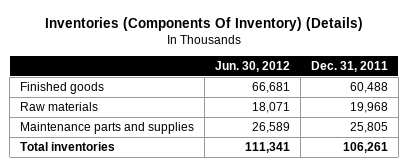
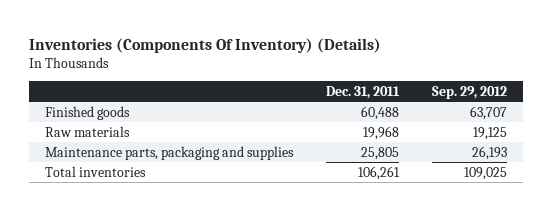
[214,60,290,72] Jun. 30, 2012 -> none
none -> [431,85,507,99] Sep. 29, 2012
[20,122,195,135] Maintenance parts and supplies -> [45,145,295,160] Maintenance parts, packaging and supplies

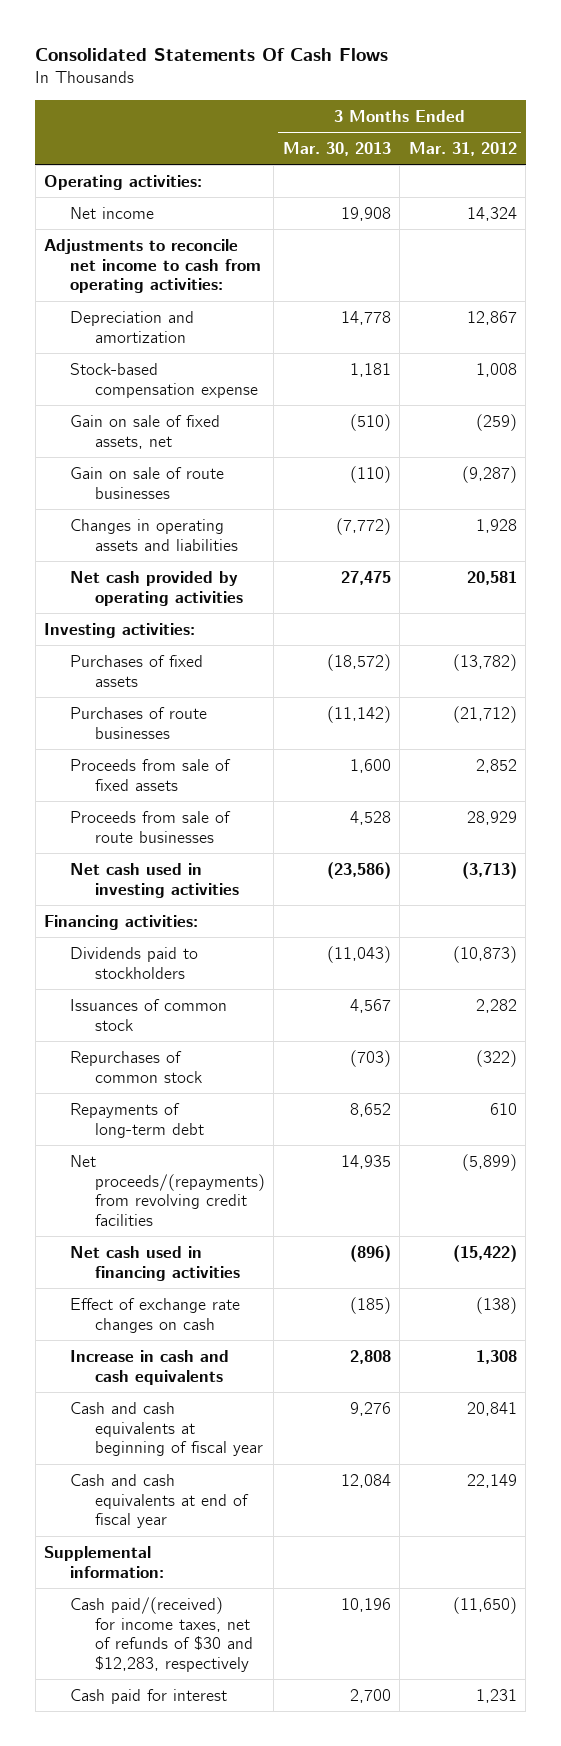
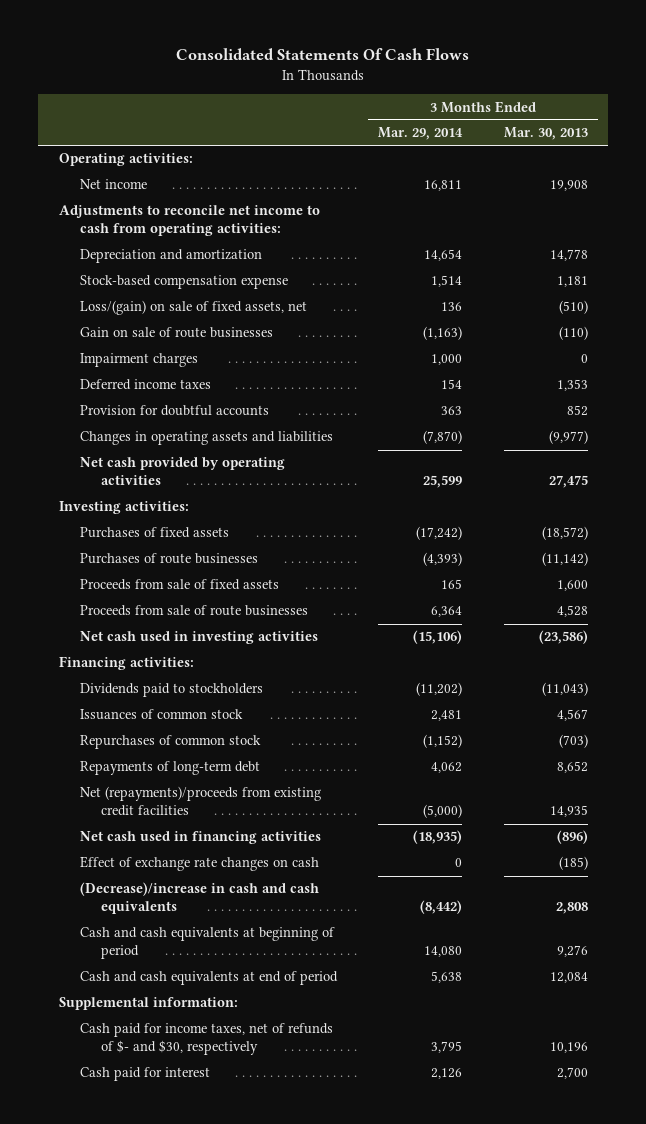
[408,141,517,156] Mar. 31, 2012 -> none
none -> [378,127,464,141] Mar. 29, 2014
[69,414,220,449] Gain on sale of fixed assets, net -> [79,300,307,316] Loss/(gain) on sale of fixed assets, net
none -> [79,353,198,368] Impairment charges
none -> [79,379,211,391] Deferred income taxes
none -> [79,405,269,417] Provision for doubtful accounts
[335,517,391,535] (7,772) -> [548,430,588,445] (9,977)
[69,1154,266,1227] Net proceeds/(repayments) from revolving credit facilities -> [79,786,321,817] Net (repayments)/proceeds from existing credit facilities
[69,1349,229,1385] Increase in cash and cash equivalents -> [79,882,319,915] (Decrease)/increase in cash and cash equivalents
[69,1401,264,1457] Cash and cash equivalents at beginning of fiscal year -> [79,927,335,960] Cash and cash equivalents at beginning of period
[69,1473,250,1529] Cash and cash equivalents at end of fiscal year -> [79,971,338,986] Cash and cash equivalents at end of period
[69,1596,254,1673] Cash paid/(received) for income taxes, net of refunds of $30 and $12,283, respectively -> [79,1023,333,1056] Cash paid for income taxes, net of refunds of $- and $30, respectively

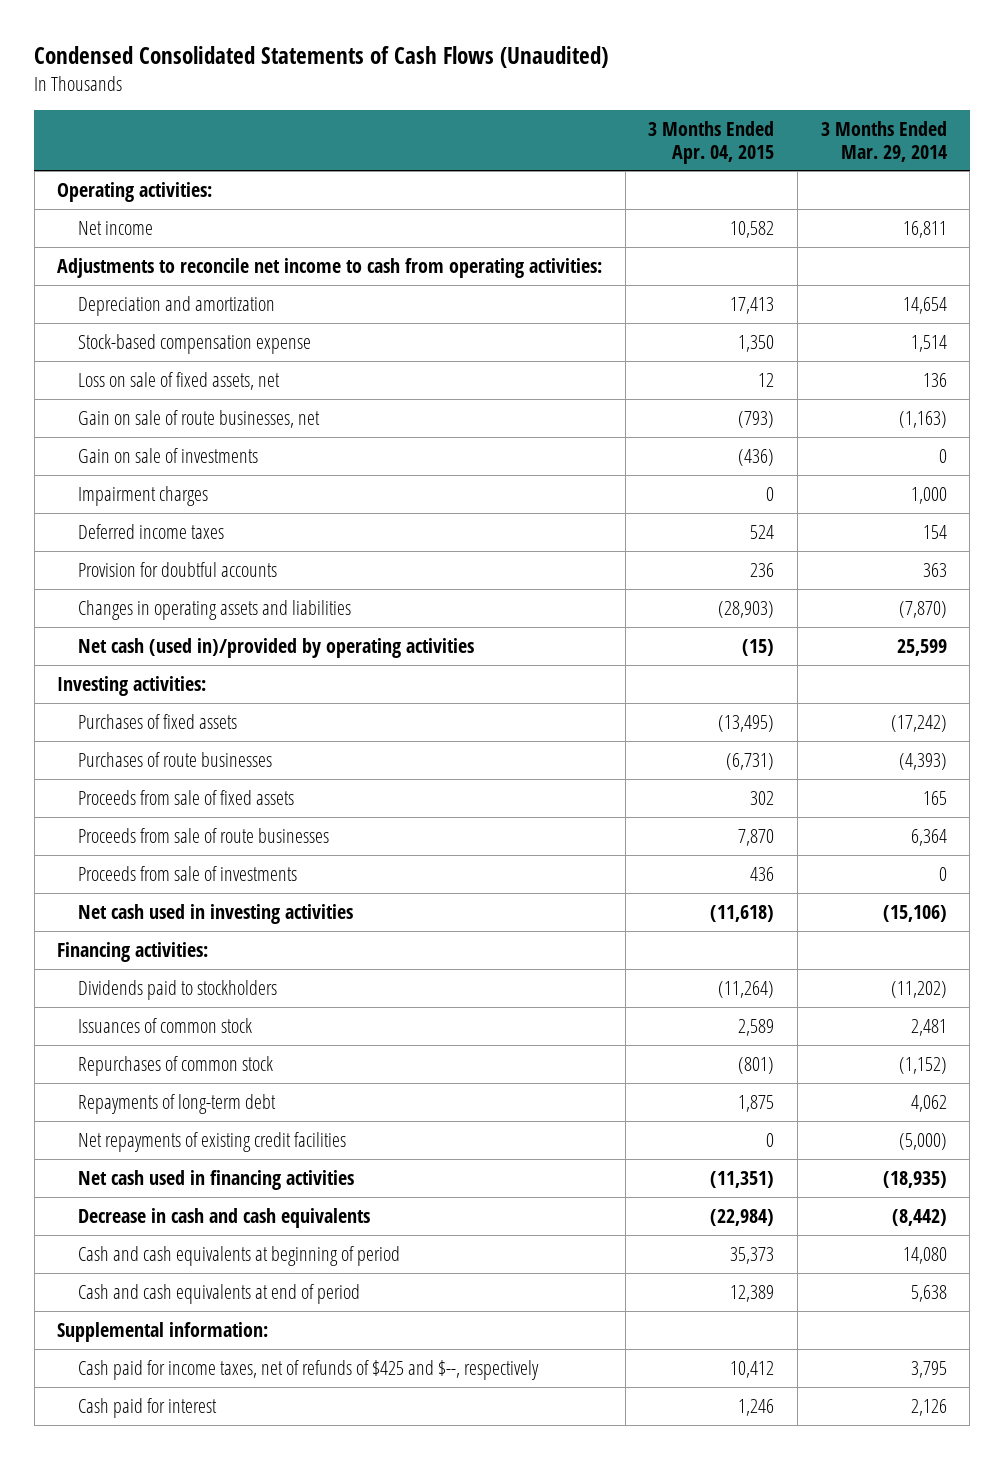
[176,48,470,61] Consolidated Statements Of Cash Flows -> [34,46,609,69] Condensed Consolidated Statements of Cash Flows (Unaudited)
[503,127,588,141] Mar. 30, 2013 -> none
none -> [648,121,775,164] 3 Months Ended Apr. 04, 2015
[79,300,307,316] Loss/(gain) on sale of fixed assets, net -> [78,371,281,390] Loss on sale of fixed assets, net
[79,327,273,339] Gain on sale of route businesses -> [78,409,321,428] Gain on sale of route businesses, net
none -> [78,447,259,463] Gain on sale of investments
[79,457,285,486] Net cash provided by operating activities -> [78,637,475,658] Net cash (used in)/provided by operating activities
none -> [78,865,298,881] Proceeds from sale of investments
[79,786,321,817] Net (repayments)/proceeds from existing credit facilities -> [78,1131,347,1152] Net repayments of existing credit facilities
[79,856,319,872] Effect of exchange rate changes on cash -> none
[79,882,319,915] (Decrease)/increase in cash and cash equivalents -> [78,1207,371,1228] Decrease in cash and cash equivalents
[79,1023,333,1056] Cash paid for income taxes, net of refunds of $- and $30, respectively -> [78,1359,540,1380] Cash paid for income taxes, net of refunds of $425 and $--, respectively

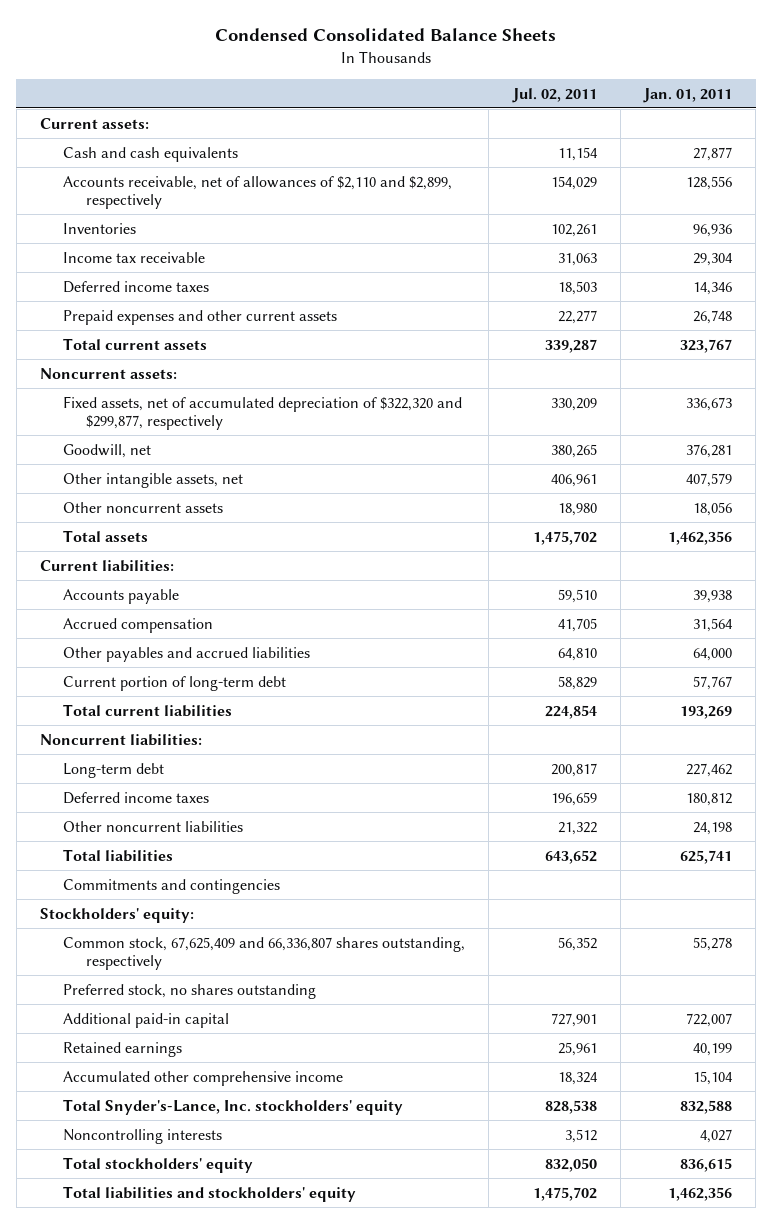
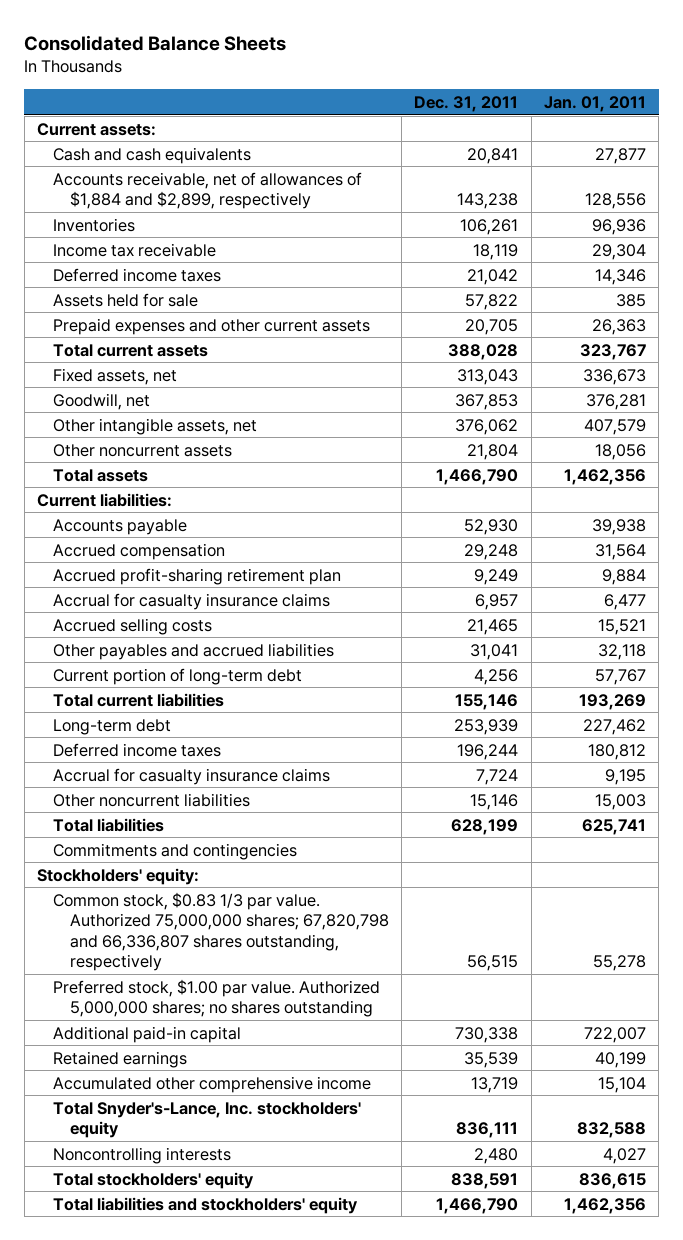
[215,28,557,42] Condensed Consolidated Balance Sheets -> [24,34,287,51] Consolidated Balance Sheets
[511,87,597,103] Jul. 02, 2011 -> none
none -> [414,95,519,112] Dec. 31, 2011
[63,175,453,210] Accounts receivable, net of allowances of $2,110 and $2,899, respectively -> [53,171,363,210] Accounts receivable, net of allowances of $1,884 and $2,899, respectively
none -> [53,292,199,307] Assets held for sale
[692,309,732,324] 26,748 -> [591,318,646,335] 26,363
[40,367,178,379] Noncurrent assets: -> none
[63,395,463,431] Fixed assets, net of accumulated depreciation of $322,320 and $299,877, respectively -> [53,367,178,385] Fixed assets, net
none -> [53,567,342,585] Accrued profit-sharing retirement plan
none -> [53,592,331,610] Accrual for casualty insurance claims
none -> [53,617,213,635] Accrued selling costs
[692,647,732,661] 64,000 -> [597,643,646,660] 32,118
[40,733,203,746] Noncurrent liabilities: -> none
none -> [53,767,331,785] Accrual for casualty insurance claims
[692,821,732,835] 24,198 -> [594,793,646,810] 15,003
[63,936,466,971] Common stock, 67,625,409 and 66,336,807 shares outstanding, respectively -> [53,891,390,972] Common stock, $0.83 1/3 par value. Authorized 75,000,000 shares; 67,820,798 and 66,336,807 shares outstanding, respectively
[63,983,317,999] Preferred stock, no shares outstanding -> [53,978,381,1018] Preferred stock, $1.00 par value. Authorized 5,000,000 shares; no shares outstanding

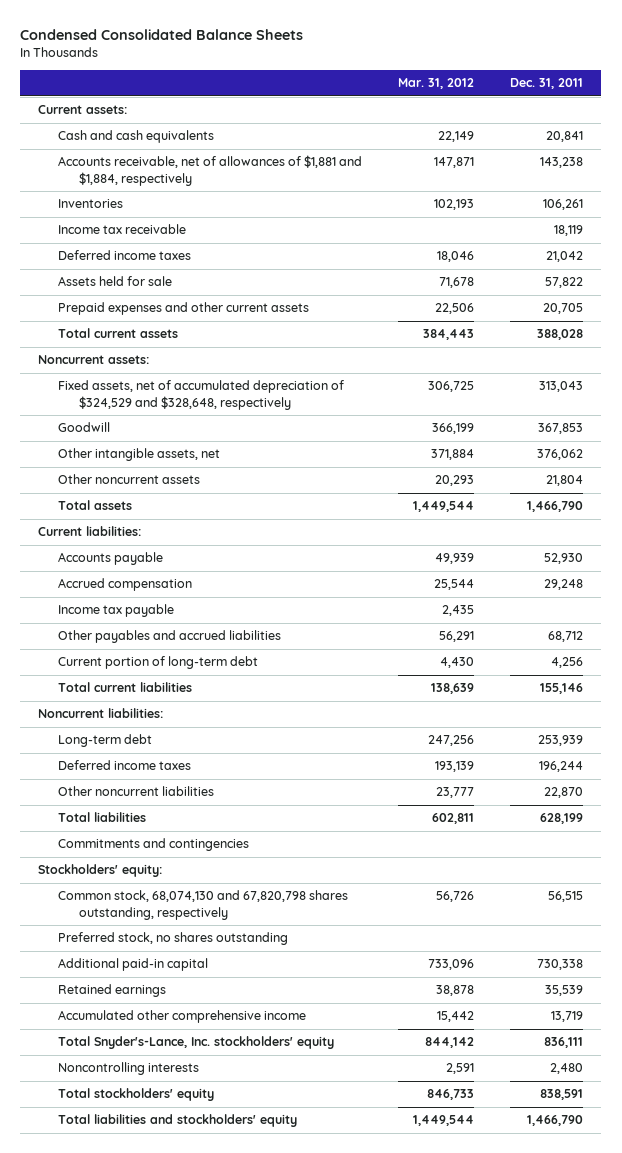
[24,34,287,51] Consolidated Balance Sheets -> [20,28,304,40] Condensed Consolidated Balance Sheets
[543,95,646,112] Jan. 01, 2011 -> none
none -> [398,78,475,90] Mar. 31, 2012
[53,171,363,210] Accounts receivable, net of allowances of $1,884 and $2,899, respectively -> [58,155,363,186] Accounts receivable, net of allowances of $1,881 and $1,884, respectively
none -> [38,355,150,365] Noncurrent assets:
[53,367,178,385] Fixed assets, net -> [58,380,345,410] Fixed assets, net of accumulated depreciation of $324,529 and $328,648, respectively
[53,392,151,410] Goodwill, net -> [58,422,111,433] Goodwill
[53,567,342,585] Accrued profit-sharing retirement plan -> none
[53,592,331,610] Accrual for casualty insurance claims -> none
[53,617,213,635] Accrued selling costs -> none
none -> [58,604,175,618] Income tax payable
[470,643,519,660] 31,041 -> [548,631,584,643] 68,712
none -> [38,708,164,719] Noncurrent liabilities:
[53,767,331,785] Accrual for casualty insurance claims -> none
[470,793,519,810] 15,146 -> [544,787,584,799] 22,870
[53,891,390,972] Common stock, $0.83 1/3 par value. Authorized 75,000,000 shares; 67,820,798 and 66,336,807 shares outstanding, respectively -> [58,890,349,920] Common stock, 68,074,130 and 67,820,798 shares outstanding, respectively
[53,978,381,1018] Preferred stock, $1.00 par value. Authorized 5,000,000 shares; no shares outstanding -> [58,932,289,946] Preferred stock, no shares outstanding

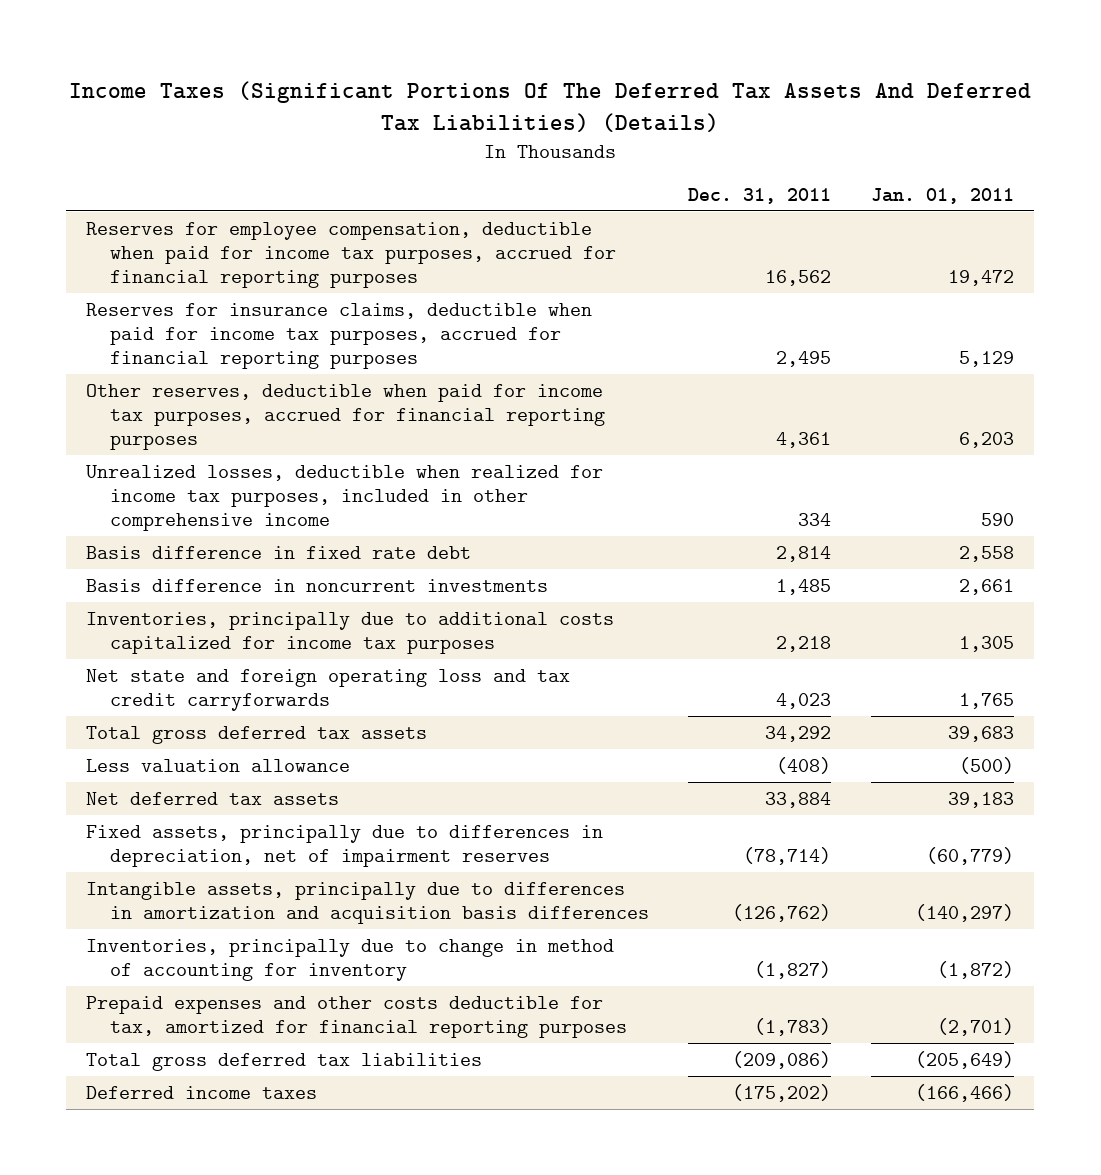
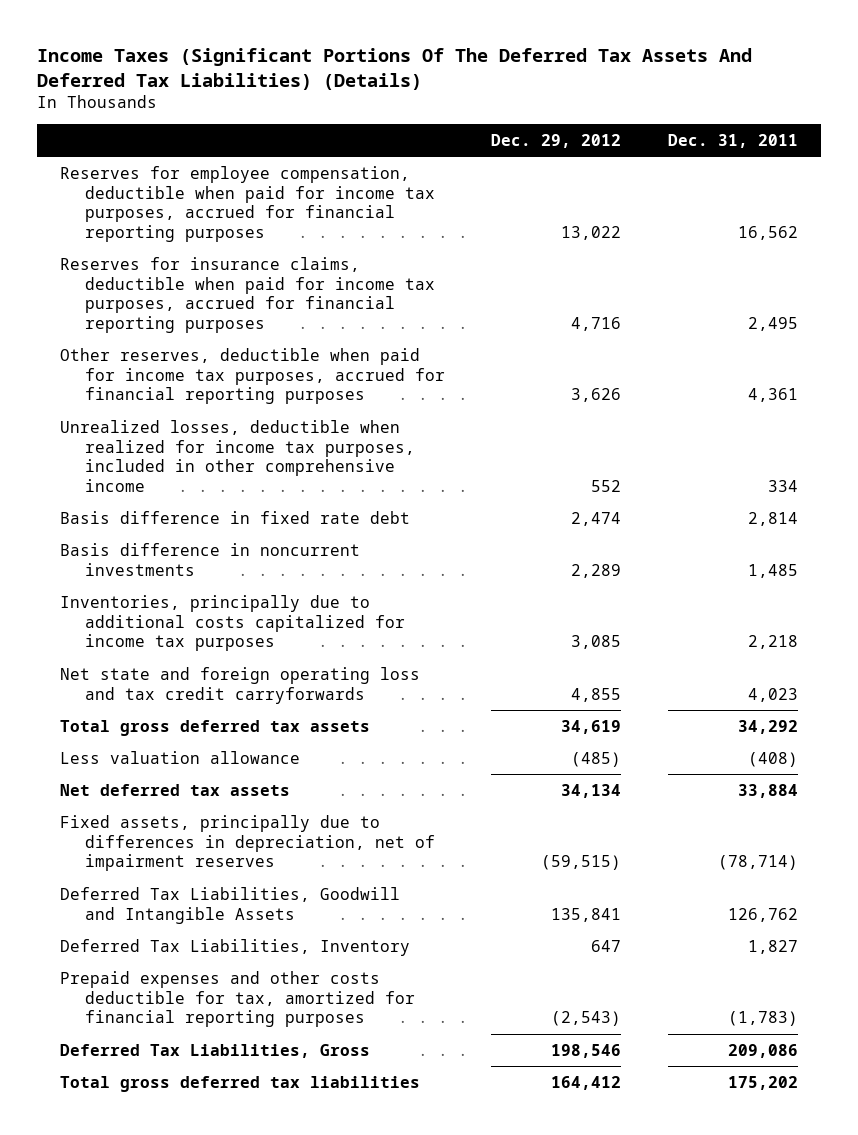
[871,187,1015,204] Jan. 01, 2011 -> none
none -> [491,134,622,149] Dec. 29, 2012
[86,881,649,924] Intangible assets, principally due to differences in amortization and acquisition basis differences -> none
[86,938,615,981] Inventories, principally due to change in method of accounting for inventory -> none
none -> [60,886,401,924] Deferred Tax Liabilities, Goodwill and Intangible Assets
none -> [60,938,411,956] Deferred Tax Liabilities, Inventory
[86,1085,318,1099] Deferred income taxes -> none
none -> [60,1043,371,1058] Deferred Tax Liabilities, Gross
[732,1050,832,1069] (209,086) -> [727,1075,798,1090] 175,202

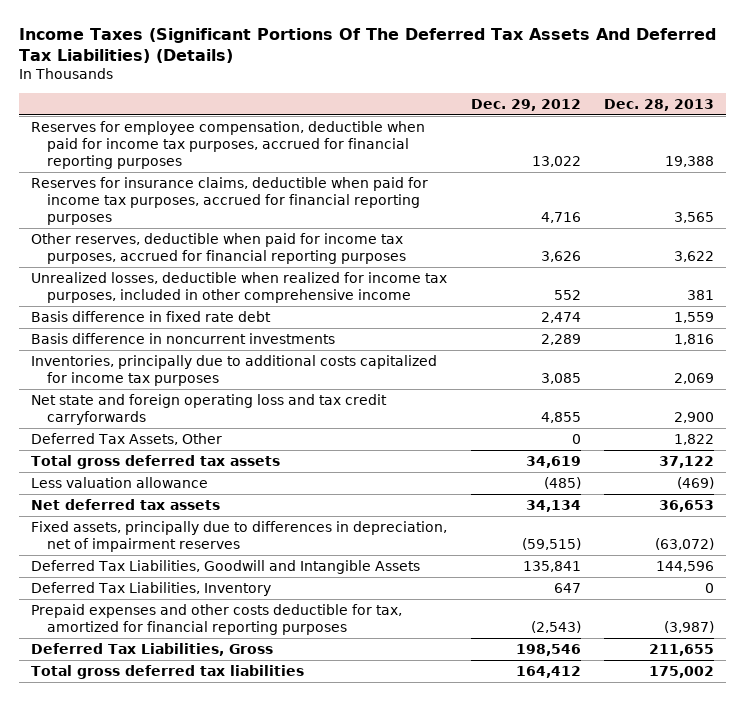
[667,134,798,149] Dec. 31, 2011 -> none
none -> [604,98,715,111] Dec. 28, 2013
none -> [30,432,222,445] Deferred Tax Assets, Other

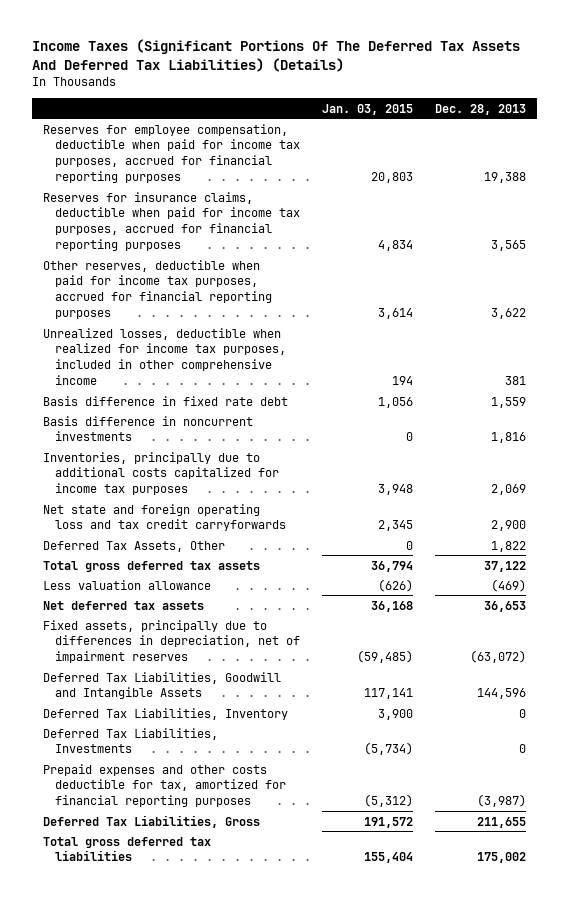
[470,98,581,111] Dec. 29, 2012 -> none
none -> [322,103,414,115] Jan. 03, 2015
none -> [42,727,218,754] Deferred Tax Liabilities, Investments

